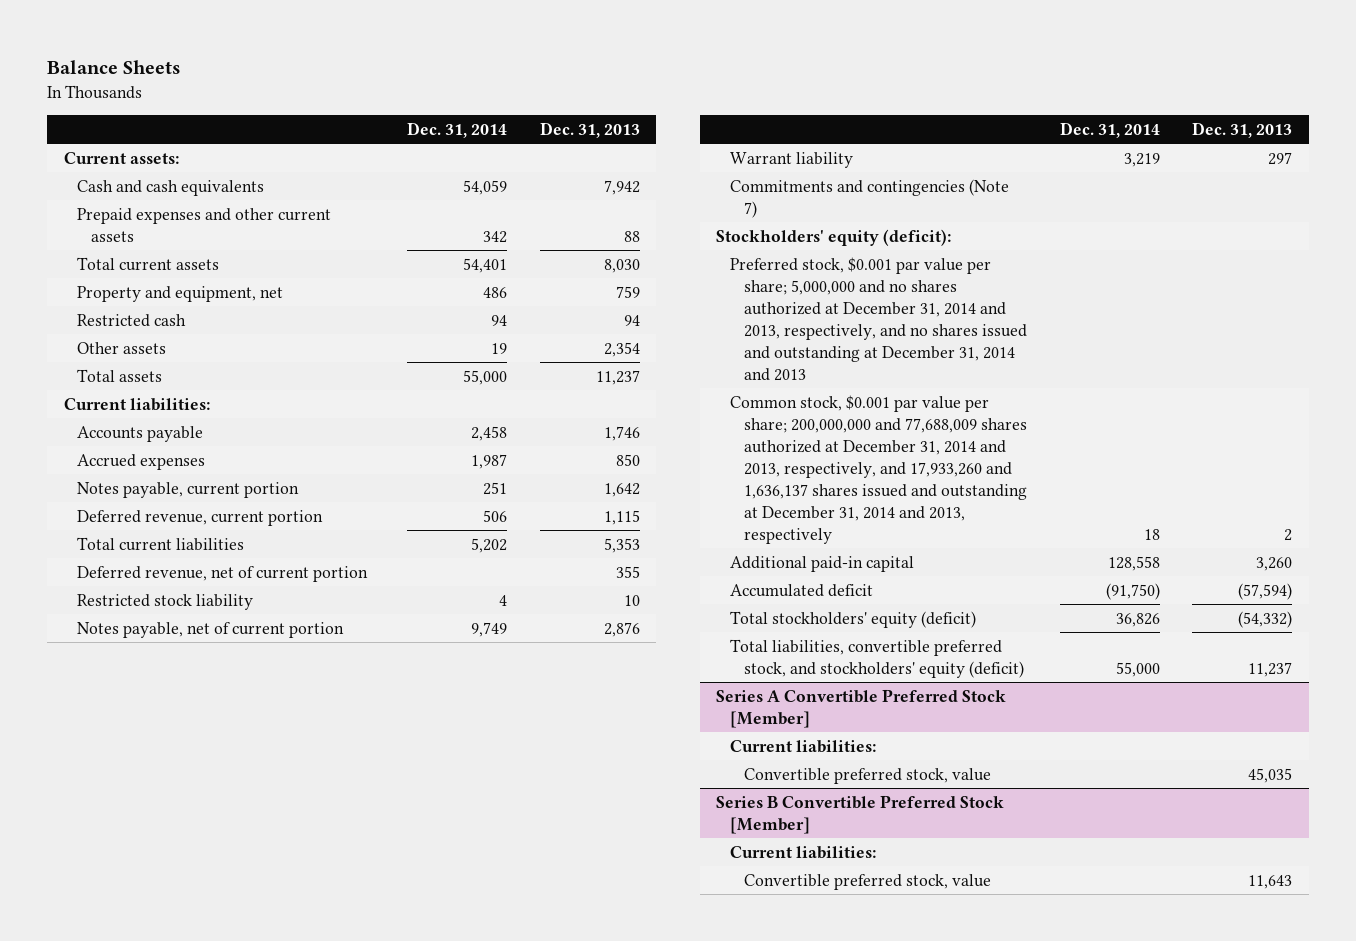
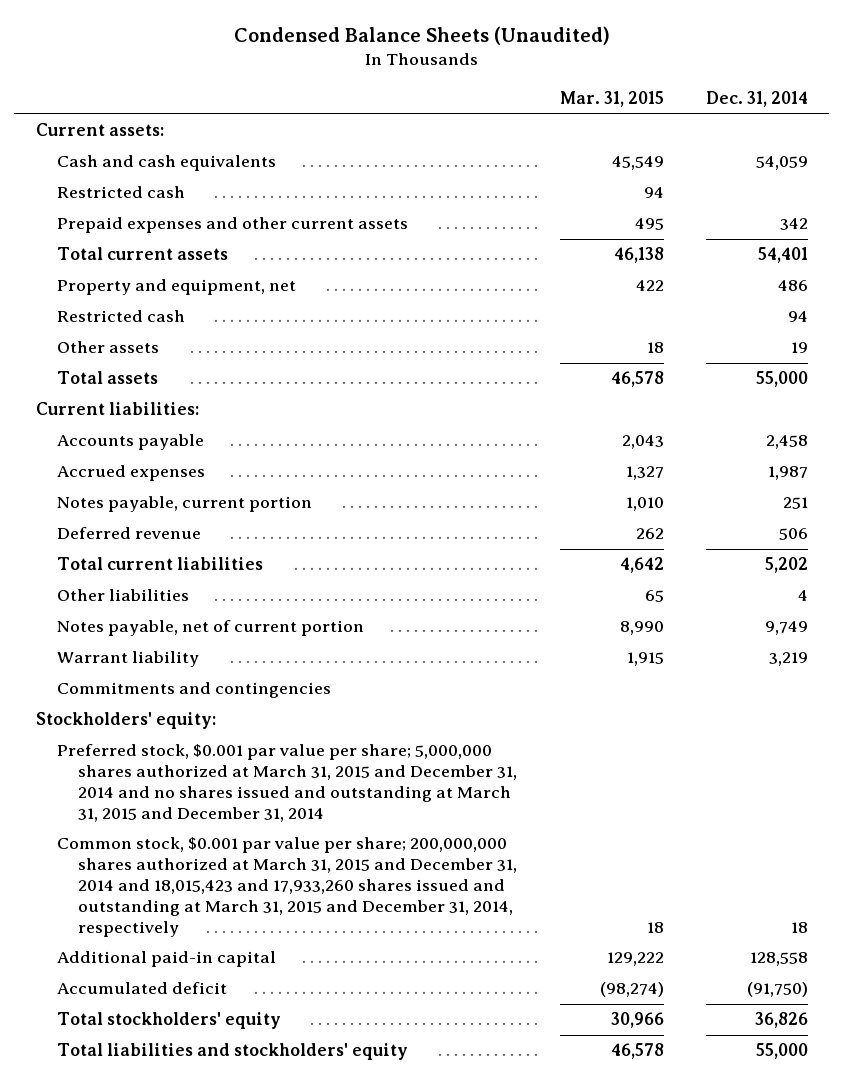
[47,60,182,75] Balance Sheets -> [233,25,610,45] Condensed Balance Sheets (Unaudited)
[539,121,640,138] Dec. 31, 2013 -> none
none -> [559,91,664,108] Mar. 31, 2015
none -> [56,186,185,199] Restricted cash
[77,509,324,526] Deferred revenue, current portion -> [56,527,201,540] Deferred revenue
[77,565,369,582] Deferred revenue, net of current portion -> none
[77,593,254,610] Restricted stock liability -> none
none -> [56,589,189,602] Other liabilities
[729,178,1009,218] Commitments and contingencies (Note 7) -> [56,682,331,699] Commitments and contingencies
[716,228,952,246] Stockholders' equity (deficit): -> [35,712,216,730] Stockholders' equity:
[729,256,1027,381] Preferred stock, $0.001 par value per share; 5,000,000 and no shares authorized at December 31, 2014 and 2013, respectively, and no shares issued and outstanding at December 31, 2014 and 2013 -> [56,744,517,822] Preferred stock, $0.001 par value per share; 5,000,000 shares authorized at March 31, 2015 and December 31, 2014 and no shares issued and outstanding at March 31, 2015 and December 31, 2014
[729,394,1027,544] Common stock, $0.001 par value per share; 200,000,000 and 77,688,009 shares authorized at December 31, 2014 and 2013, respectively, and 17,933,260 and 1,636,137 shares issued and outstanding at December 31, 2014 and 2013, respectively -> [56,837,517,937] Common stock, $0.001 par value per share; 200,000,000 shares authorized at March 31, 2015 and December 31, 2014 and 18,015,423 and 17,933,260 shares issued and outstanding at March 31, 2015 and December 31, 2014, respectively
[716,688,1007,728] Series A Convertible Preferred Stock [Member] -> none
[729,739,876,753] Current liabilities: -> none
[743,767,991,784] Convertible preferred stock, value -> none
[716,794,1005,834] Series B Convertible Preferred Stock [Member] -> none
[729,845,876,859] Current liabilities: -> none
[743,873,991,890] Convertible preferred stock, value -> none
[729,610,976,628] Total stockholders' equity (deficit) -> [56,1012,281,1030] Total stockholders' equity
[729,638,1024,678] Total liabilities, convertible preferred stock, and stockholders' equity (deficit) -> [56,1043,408,1061] Total liabilities and stockholders' equity

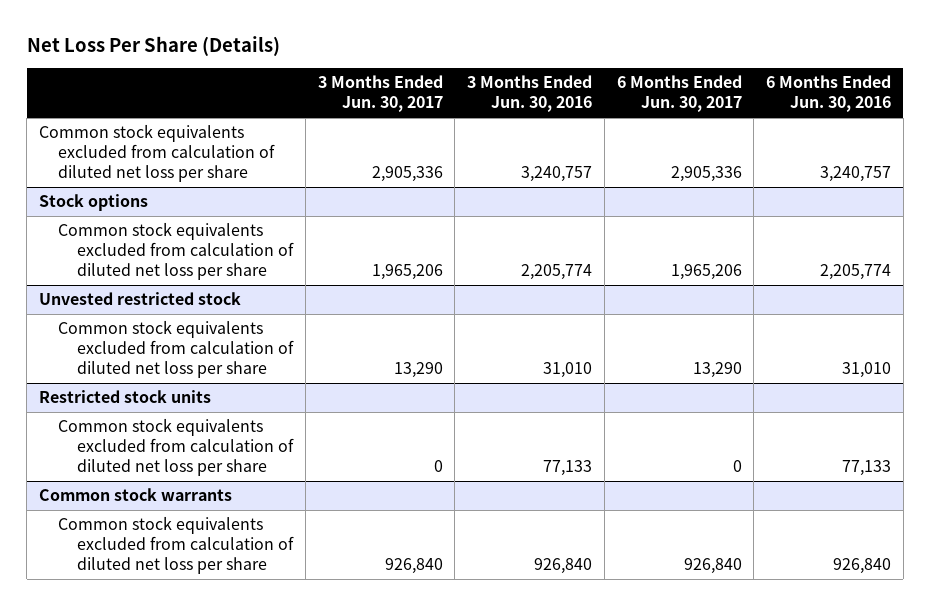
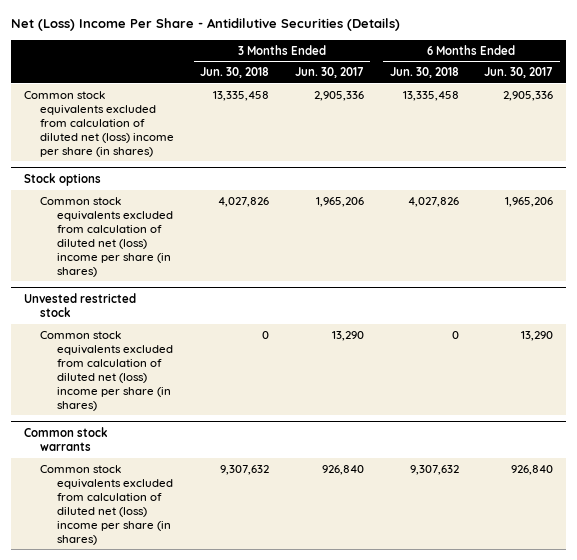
[26,35,280,56] Net Loss Per Share (Details) -> [10,18,400,32] Net (Loss) Income Per Share - Antidilutive Securities (Details)
[467,75,593,113] 3 Months Ended Jun. 30, 2016 -> none
[766,75,892,113] 6 Months Ended Jun. 30, 2016 -> none
none -> [200,67,270,79] Jun. 30, 2018
none -> [389,67,459,79] Jun. 30, 2018
[39,124,276,183] Common stock equivalents excluded from calculation of diluted net loss per share -> [23,90,175,157] Common stock equivalents excluded from calculation of diluted net (loss) income per share (in shares)
[58,222,295,281] Common stock equivalents excluded from calculation of diluted net loss per share -> [40,196,174,277] Common stock equivalents excluded from calculation of diluted net (loss) income per share (in shares)
[39,390,212,404] Restricted stock units -> none
[58,418,295,477] Common stock equivalents excluded from calculation of diluted net loss per share -> none
[58,320,295,379] Common stock equivalents excluded from calculation of diluted net loss per share -> [40,330,174,411] Common stock equivalents excluded from calculation of diluted net (loss) income per share (in shares)
[58,516,295,575] Common stock equivalents excluded from calculation of diluted net loss per share -> [40,464,174,545] Common stock equivalents excluded from calculation of diluted net (loss) income per share (in shares)

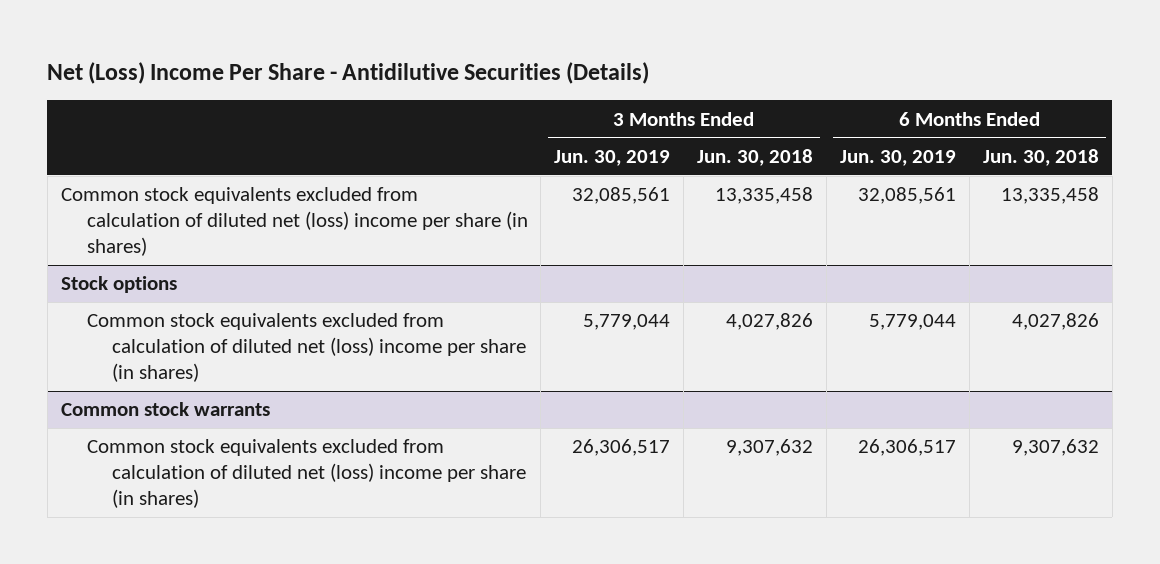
[294,67,364,79] Jun. 30, 2017 -> none
[484,67,554,79] Jun. 30, 2017 -> none
none -> [554,149,671,166] Jun. 30, 2019
none -> [840,149,957,166] Jun. 30, 2019
[23,292,136,317] Unvested restricted stock -> none
[40,330,174,411] Common stock equivalents excluded from calculation of diluted net (loss) income per share (in shares) -> none

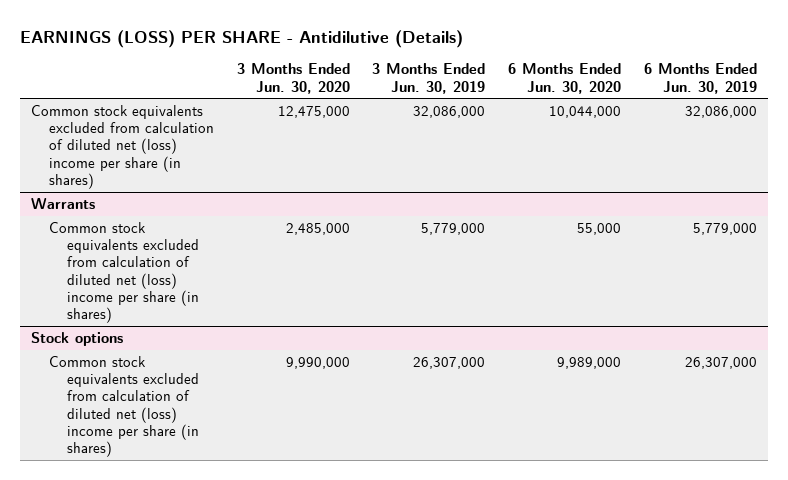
[47,61,650,84] Net (Loss) Income Per Share - Antidilutive Securities (Details) -> [19,29,463,48] EARNINGS (LOSS) PER SHARE - Antidilutive (Details)
[697,148,814,166] Jun. 30, 2018 -> none
[982,148,1099,166] Jun. 30, 2018 -> none
none -> [236,63,350,94] 3 Months Ended Jun. 30, 2020
none -> [508,63,622,94] 6 Months Ended Jun. 30, 2020
[572,187,671,205] 32,085,561 -> [413,106,486,119] 32,086,000
[858,187,957,205] 32,085,561 -> [684,106,757,119] 32,086,000
none -> [30,198,95,210] Warrants
none -> [49,222,200,324] Common stock equivalents excluded from calculation of diluted net (loss) income per share (in shares)
[60,402,270,417] Common stock warrants -> none
[86,439,527,509] Common stock equivalents excluded from calculation of diluted net (loss) income per share (in shares) -> none
[583,314,671,331] 5,779,044 -> [413,357,486,370] 26,307,000
[869,314,957,331] 5,779,044 -> [684,357,757,370] 26,307,000

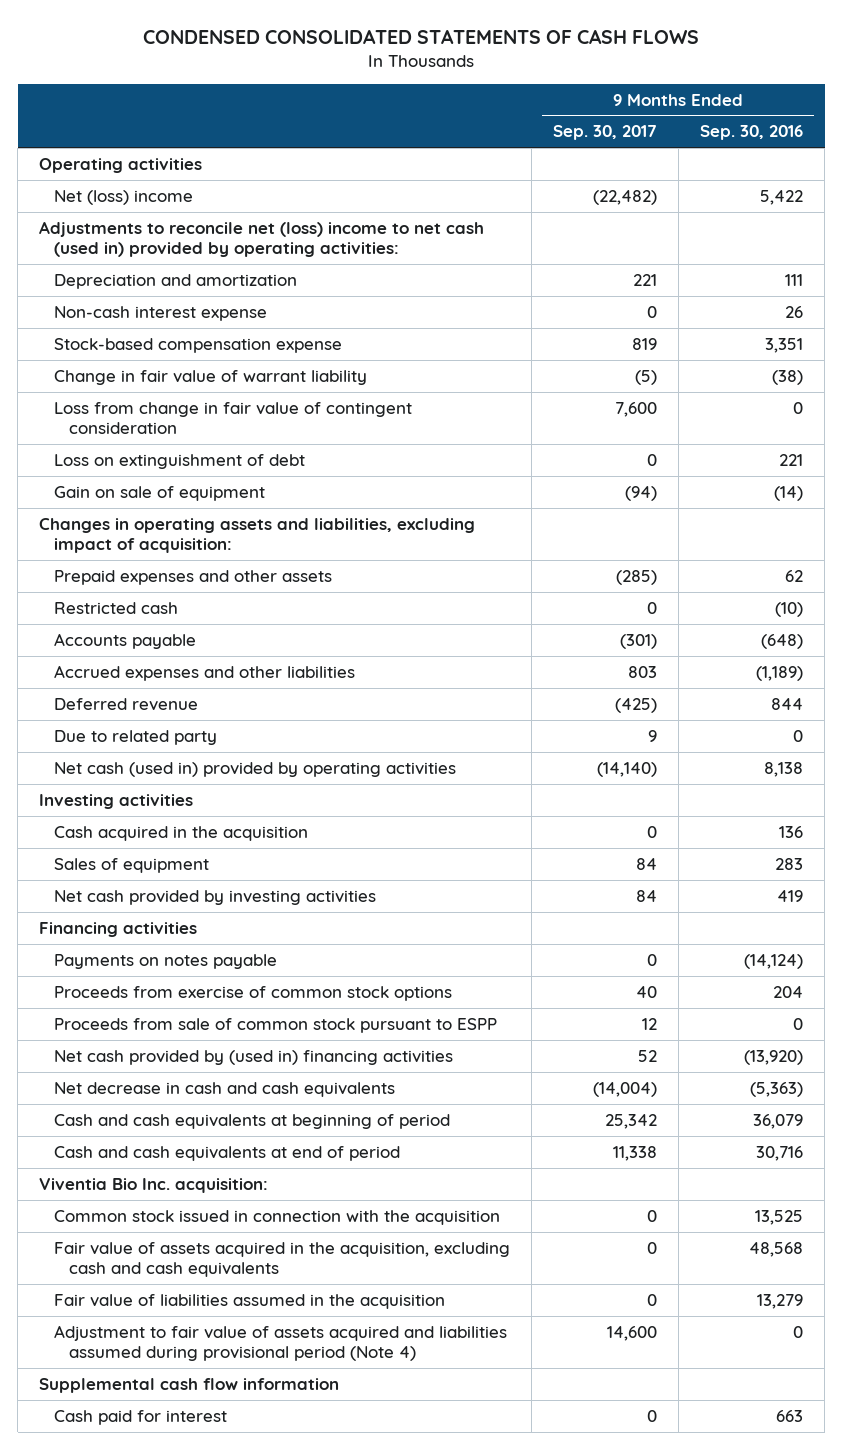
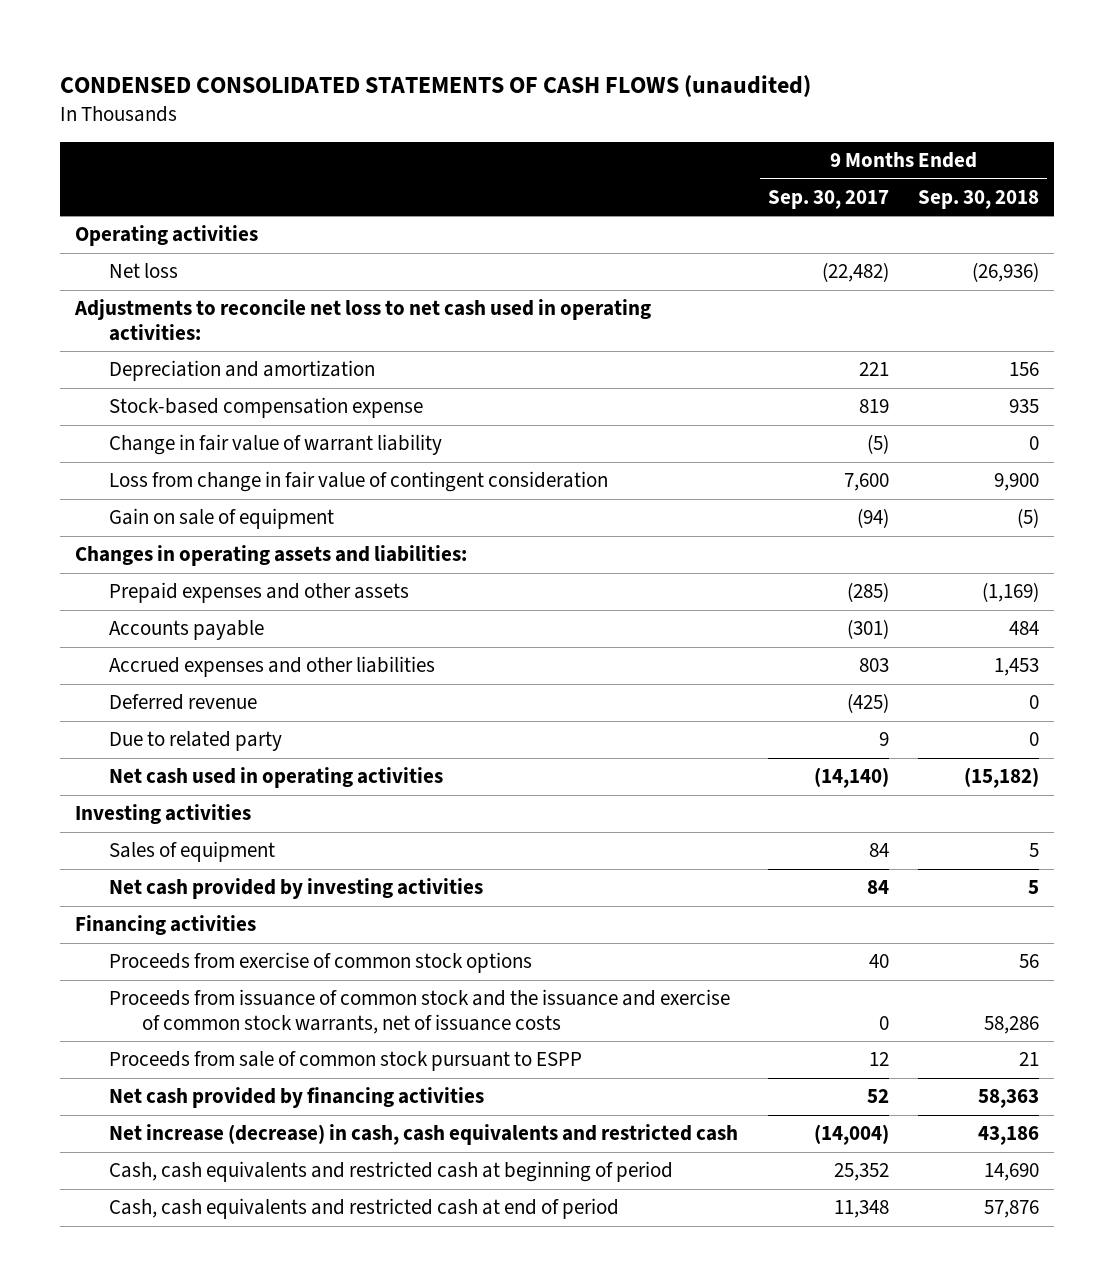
[143,28,700,44] CONDENSED CONSOLIDATED STATEMENTS OF CASH FLOWS -> [60,74,812,97] CONDENSED CONSOLIDATED STATEMENTS OF CASH FLOWS (unaudited)
[700,125,804,141] Sep. 30, 2016 -> none
none -> [918,189,1040,209] Sep. 30, 2018
[53,189,193,205] Net (loss) income -> [108,263,178,279] Net loss
[39,220,485,258] Adjustments to reconcile net (loss) income to net cash (used in) provided by operating activities: -> [74,299,652,341] Adjustments to reconcile net loss to net cash used in operating activities:
[53,305,267,321] Non-cash interest expense -> none
[53,453,305,469] Loss on extinguishment of debt -> none
[39,517,476,554] Changes in operating assets and liabilities, excluding impact of acquisition: -> [75,545,468,567] Changes in operating assets and liabilities:
[53,601,178,614] Restricted cash -> none
[53,761,456,777] Net cash (used in) provided by operating activities -> [108,767,443,789] Net cash used in operating activities
[53,825,308,841] Cash acquired in the acquisition -> none
[53,953,277,969] Payments on notes payable -> none
none -> [108,989,730,1034] Proceeds from issuance of common stock and the issuance and exercise of common stock warrants, net of issuance costs
[39,1177,269,1193] Viventia Bio Inc. acquisition: -> none
[53,1209,500,1225] Common stock issued in connection with the acquisition -> none
[53,1241,510,1278] Fair value of assets acquired in the acquisition, excluding cash and cash equivalents -> none
[53,1293,445,1309] Fair value of liabilities assumed in the acquisition -> none
[53,1324,507,1362] Adjustment to fair value of assets acquired and liabilities assumed during provisional period (Note 4) -> none
[39,1377,340,1393] Supplemental cash flow information -> none
[53,1409,227,1425] Cash paid for interest -> none
[53,1049,453,1065] Net cash provided by (used in) financing activities -> [108,1087,484,1109] Net cash provided by financing activities
[53,1081,395,1097] Net decrease in cash and cash equivalents -> [108,1124,738,1146] Net increase (decrease) in cash, cash equivalents and restricted cash
[53,1113,450,1129] Cash and cash equivalents at beginning of period -> [108,1161,673,1183] Cash, cash equivalents and restricted cash at beginning of period
[604,1113,657,1129] 25,342 -> [833,1163,889,1182] 25,352
[53,1145,400,1161] Cash and cash equivalents at end of period -> [108,1198,619,1220] Cash, cash equivalents and restricted cash at end of period
[612,1145,657,1161] 11,338 -> [833,1200,889,1219] 11,348

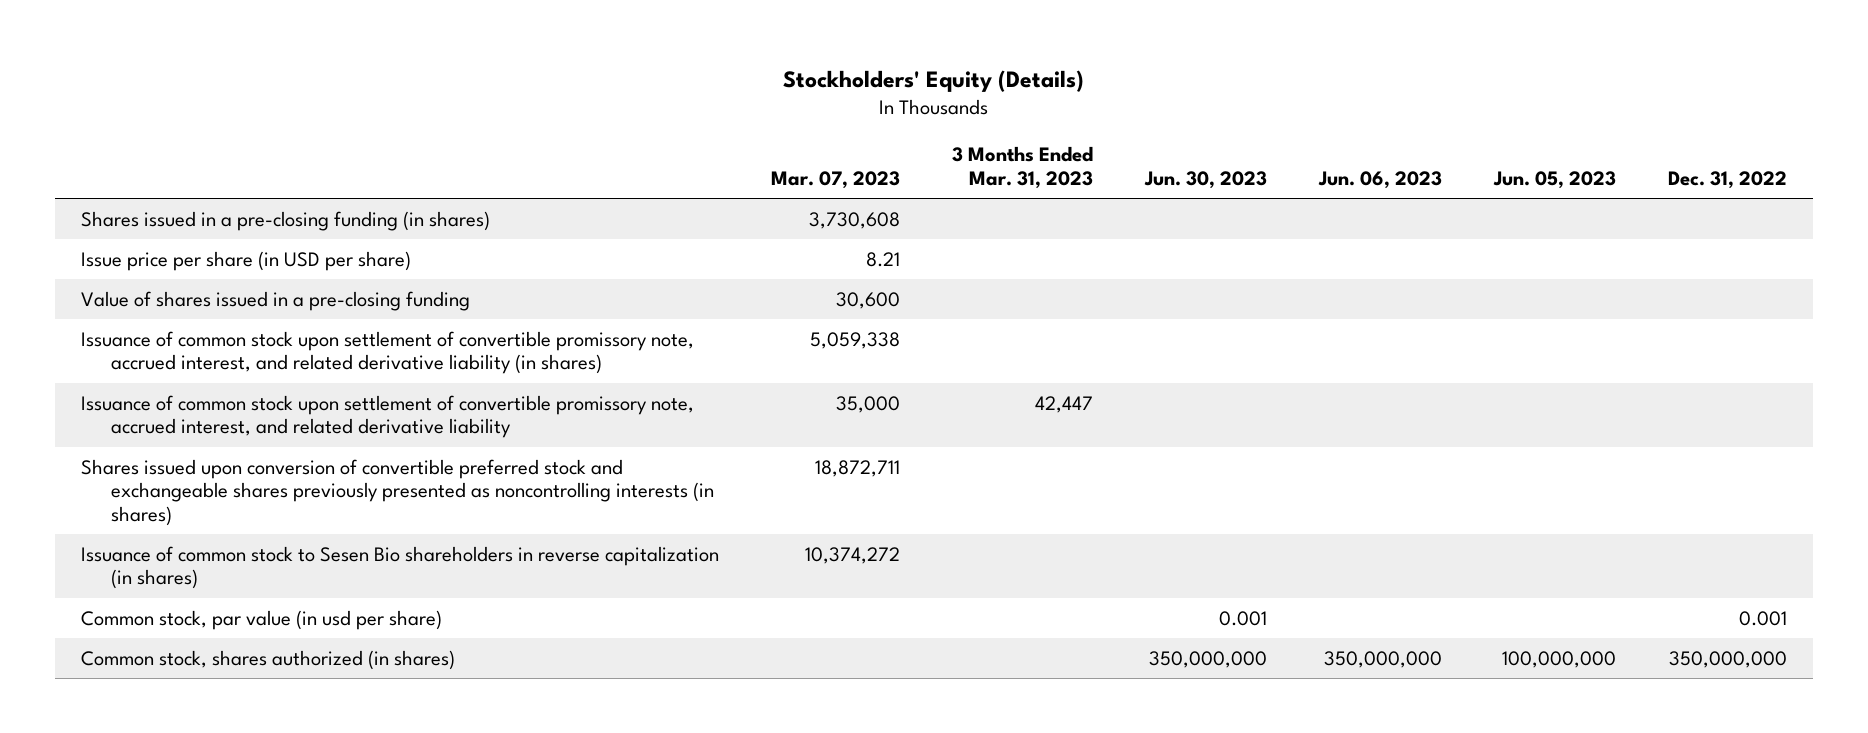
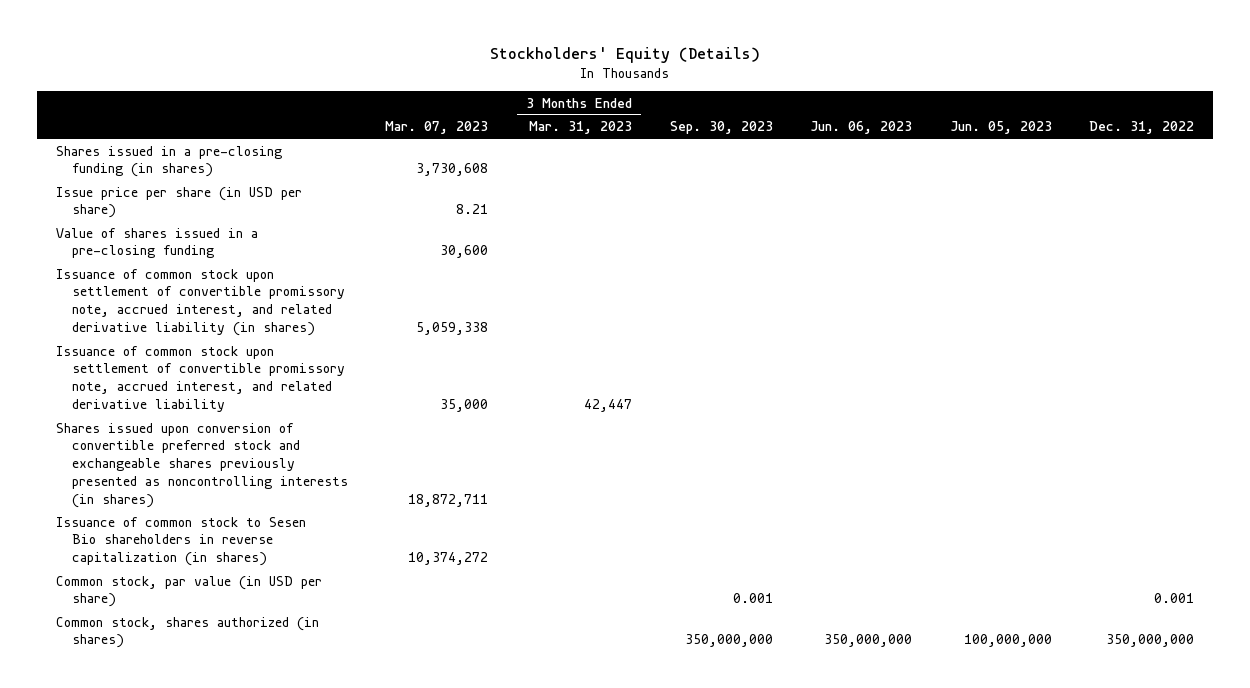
[1144,171,1268,190] Jun. 30, 2023 -> none
none -> [669,121,773,135] Sep. 30, 2023
[80,609,442,630] Common stock, par value (in usd per share) -> [56,575,323,608] Common stock, par value (in USD per share)

